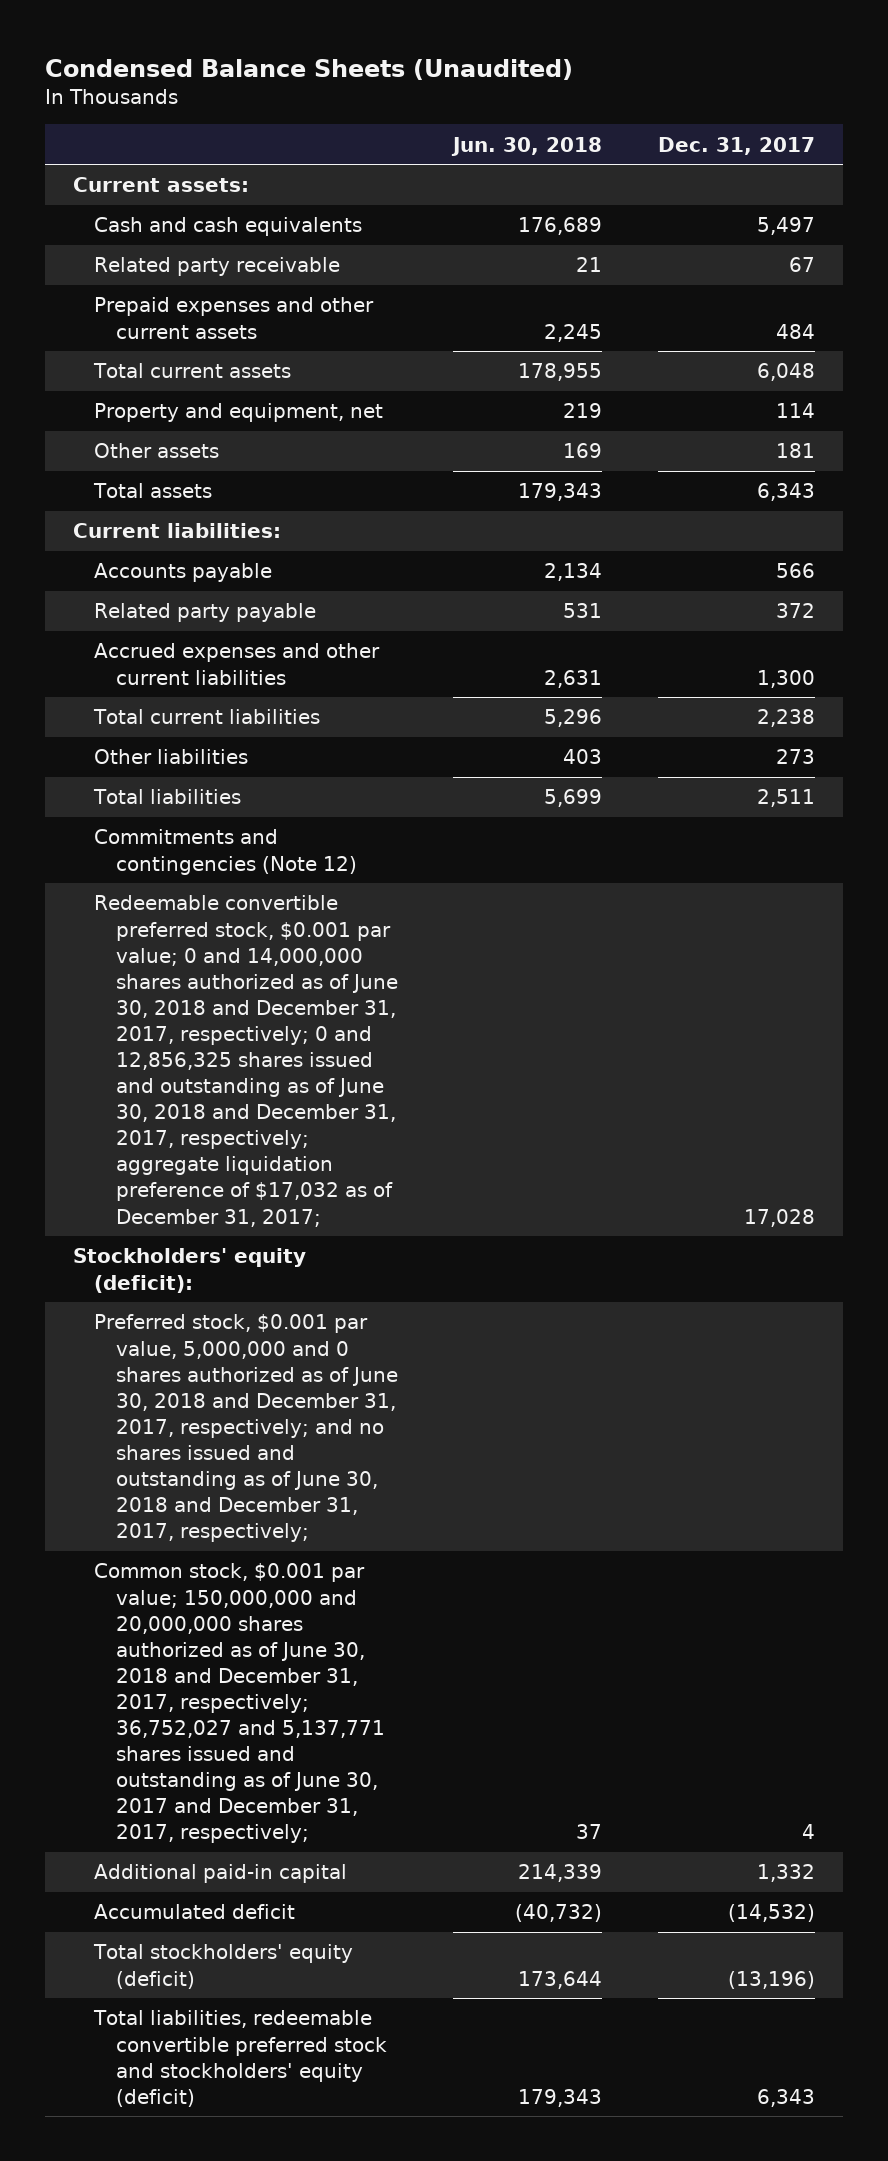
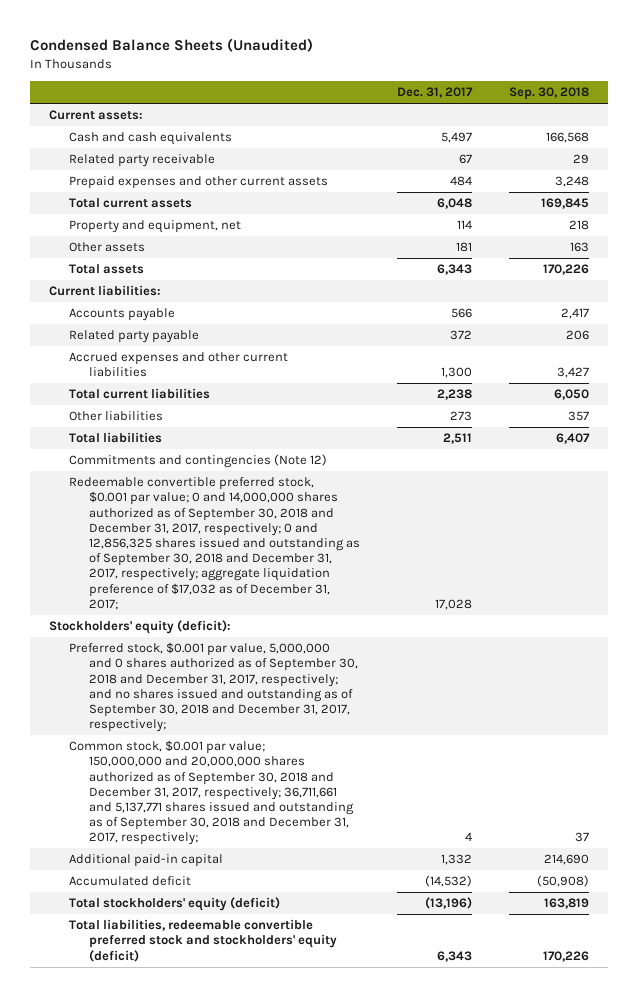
[451,136,603,156] Jun. 30, 2018 -> none
none -> [509,87,590,101] Sep. 30, 2018
[94,895,398,1227] Redeemable convertible preferred stock, $0.001 par value; 0 and 14,000,000 shares authorized as of June 30, 2018 and December 31, 2017, respectively; 0 and 12,856,325 shares issued and outstanding as of June 30, 2018 and December 31, 2017, respectively; aggregate liquidation preference of $17,032 as of December 31, 2017; -> [68,477,360,610] Redeemable convertible preferred stock, $0.001 par value; 0 and 14,000,000 shares authorized as of September 30, 2018 and December 31, 2017, respectively; 0 and 12,856,325 shares issued and outstanding as of September 30, 2018 and December 31, 2017, respectively; aggregate liquidation preference of $17,032 as of December 31, 2017;
[94,1314,398,1543] Preferred stock, $0.001 par value, 5,000,000 and 0 shares authorized as of June 30, 2018 and December 31, 2017, respectively; and no shares issued and outstanding as of June 30, 2018 and December 31, 2017, respectively; -> [68,642,358,733] Preferred stock, $0.001 par value, 5,000,000 and 0 shares authorized as of September 30, 2018 and December 31, 2017, respectively; and no shares issued and outstanding as of September 30, 2018 and December 31, 2017, respectively;
[94,1563,385,1844] Common stock, $0.001 par value; 150,000,000 and 20,000,000 shares authorized as of June 30, 2018 and December 31, 2017, respectively; 36,752,027 and 5,137,771 shares issued and outstanding as of June 30, 2017 and December 31, 2017, respectively; -> [68,740,354,846] Common stock, $0.001 par value; 150,000,000 and 20,000,000 shares authorized as of September 30, 2018 and December 31, 2017, respectively; 36,711,661 and 5,137,771 shares issued and outstanding as of September 30, 2018 and December 31, 2017, respectively;

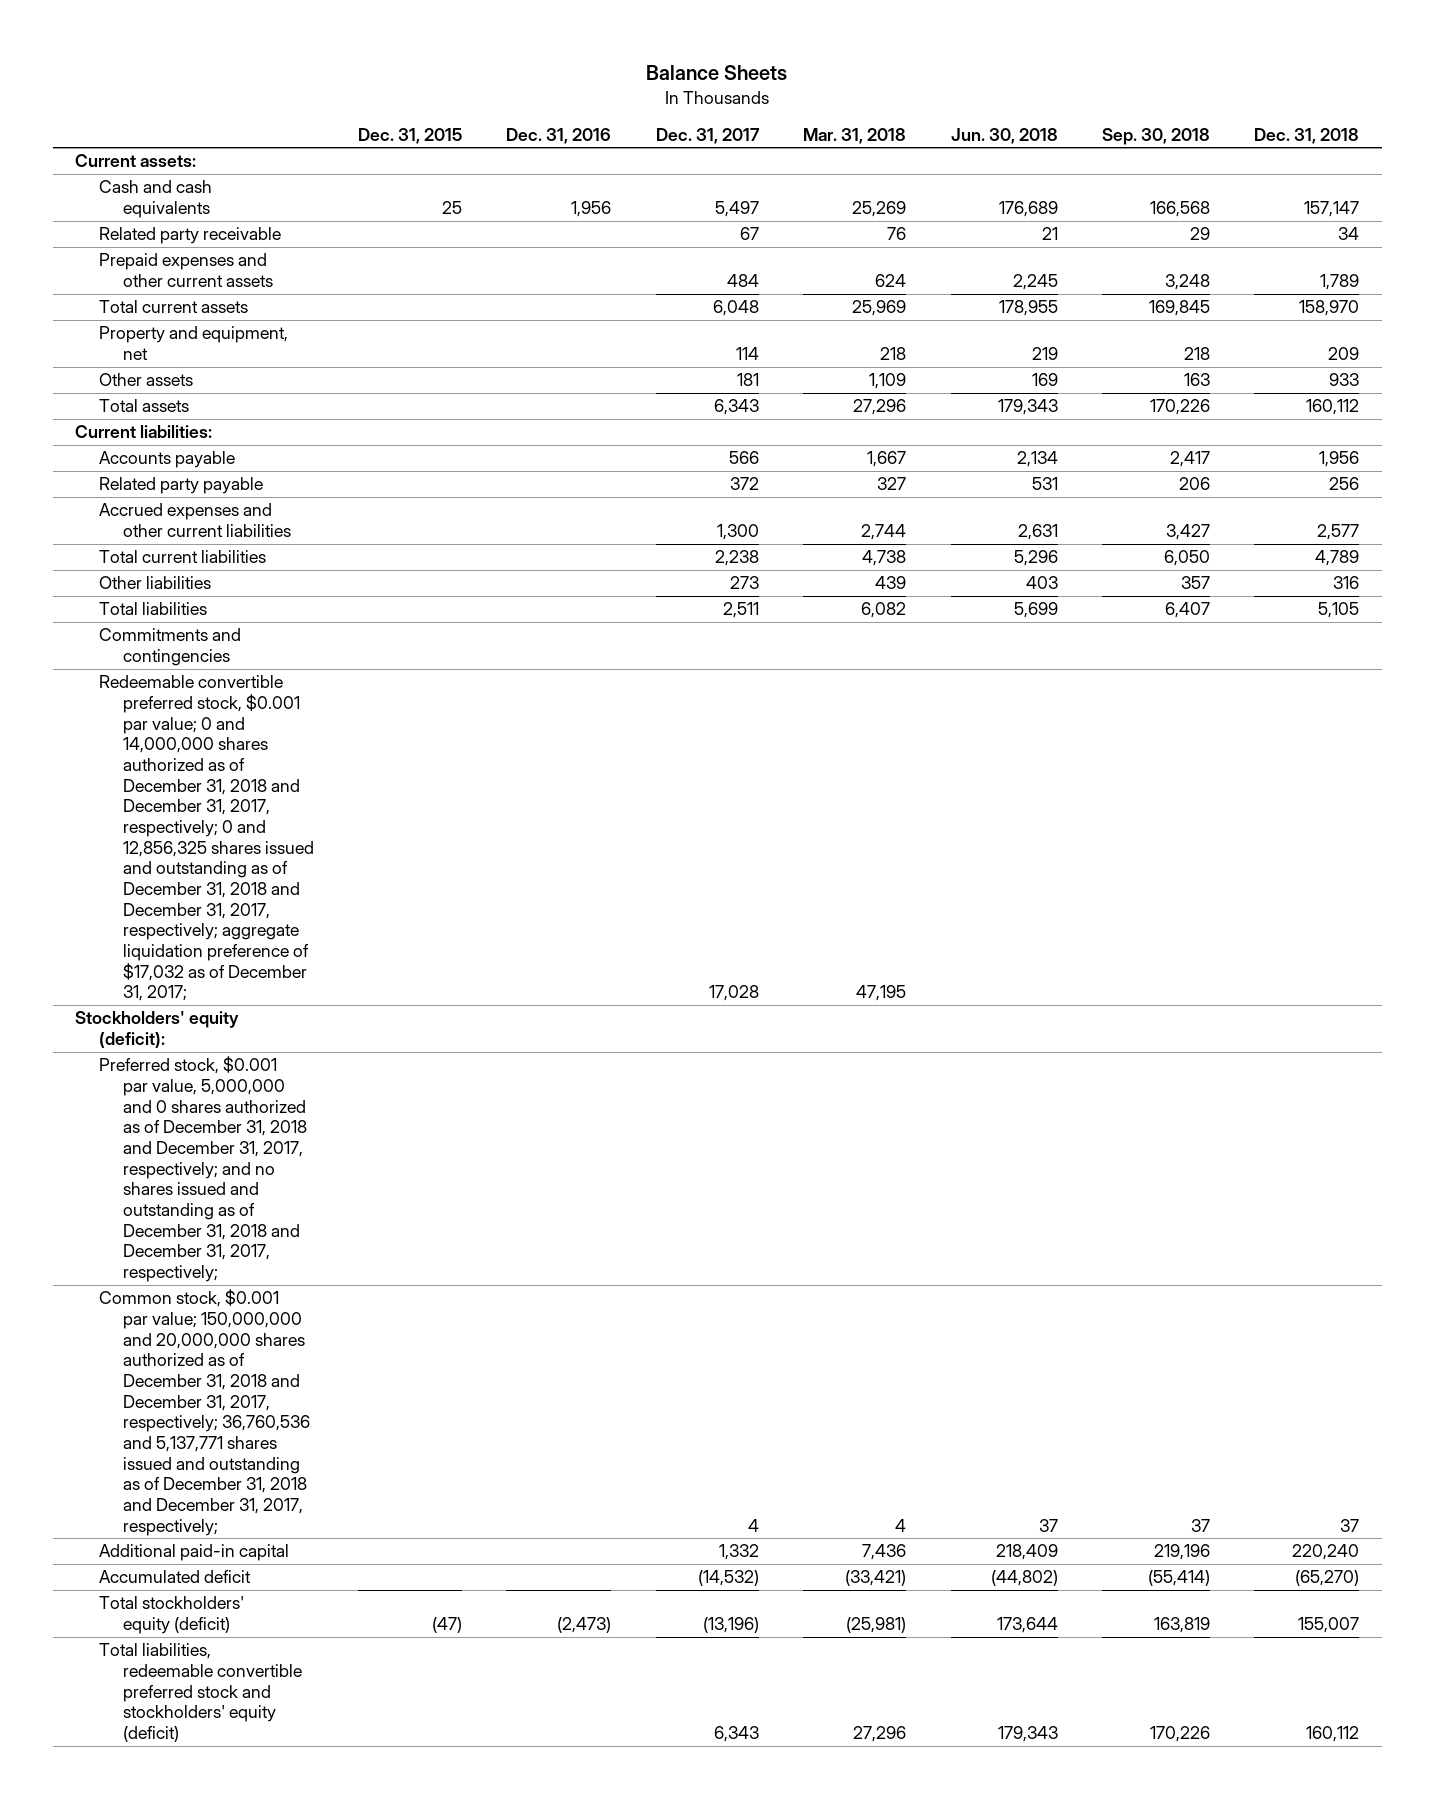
[29,38,313,53] Condensed Balance Sheets (Unaudited) -> [646,65,788,81] Balance Sheets
none -> [358,127,463,144] Dec. 31, 2015
none -> [506,127,612,144] Dec. 31, 2016
none -> [803,127,907,144] Mar. 31, 2018
none -> [950,127,1058,144] Jun. 30, 2018
none -> [1254,127,1360,144] Dec. 31, 2018
[68,454,327,469] Commitments and contingencies (Note 12) -> [98,628,241,667] Commitments and contingencies
[68,477,360,610] Redeemable convertible preferred stock, $0.001 par value; 0 and 14,000,000 shares authorized as of September 30, 2018 and December 31, 2017, respectively; 0 and 12,856,325 shares issued and outstanding as of September 30, 2018 and December 31, 2017, respectively; aggregate liquidation preference of $17,032 as of December 31, 2017; -> [98,675,314,1002] Redeemable convertible preferred stock, $0.001 par value; 0 and 14,000,000 shares authorized as of December 31, 2018 and December 31, 2017, respectively; 0 and 12,856,325 shares issued and outstanding as of December 31, 2018 and December 31, 2017, respectively; aggregate liquidation preference of $17,032 as of December 31, 2017;
[68,642,358,733] Preferred stock, $0.001 par value, 5,000,000 and 0 shares authorized as of September 30, 2018 and December 31, 2017, respectively; and no shares issued and outstanding as of September 30, 2018 and December 31, 2017, respectively; -> [98,1056,307,1283] Preferred stock, $0.001 par value, 5,000,000 and 0 shares authorized as of December 31, 2018 and December 31, 2017, respectively; and no shares issued and outstanding as of December 31, 2018 and December 31, 2017, respectively;
[68,740,354,846] Common stock, $0.001 par value; 150,000,000 and 20,000,000 shares authorized as of September 30, 2018 and December 31, 2017, respectively; 36,711,661 and 5,137,771 shares issued and outstanding as of September 30, 2018 and December 31, 2017, respectively; -> [98,1289,310,1536] Common stock, $0.001 par value; 150,000,000 and 20,000,000 shares authorized as of December 31, 2018 and December 31, 2017, respectively; 36,760,536 and 5,137,771 shares issued and outstanding as of December 31, 2018 and December 31, 2017, respectively;
[544,854,590,866] 214,690 -> [1154,1544,1211,1561] 219,196
[537,875,590,888] (50,908) -> [1148,1570,1211,1587] (55,414)

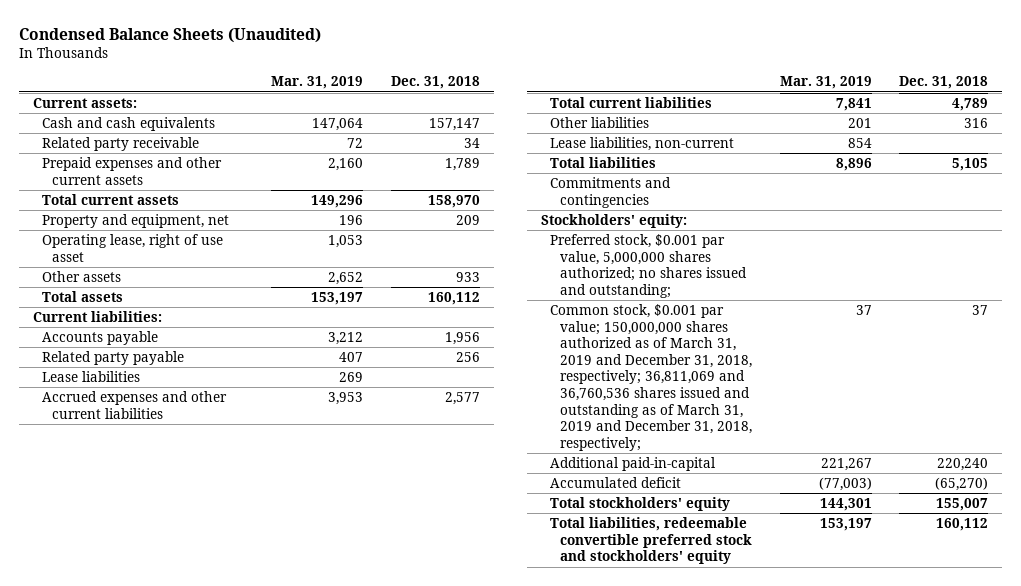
[646,65,788,81] Balance Sheets -> [18,27,321,43] Condensed Balance Sheets (Unaudited)
[358,127,463,144] Dec. 31, 2015 -> none
[506,127,612,144] Dec. 31, 2016 -> none
[655,127,760,144] Dec. 31, 2017 -> none
[803,127,907,144] Mar. 31, 2018 -> none
[950,127,1058,144] Jun. 30, 2018 -> none
[1102,127,1211,145] Sep. 30, 2018 -> none
none -> [271,76,364,90] Mar. 31, 2019
none -> [42,234,224,262] Operating lease, right of use asset
none -> [42,371,141,383] Lease liabilities
none -> [550,137,735,152] Lease liabilities, non-current
[98,675,314,1002] Redeemable convertible preferred stock, $0.001 par value; 0 and 14,000,000 shares authorized as of December 31, 2018 and December 31, 2017, respectively; 0 and 12,856,325 shares issued and outstanding as of December 31, 2018 and December 31, 2017, respectively; aggregate liquidation preference of $17,032 as of December 31, 2017; -> none
[74,1011,239,1049] Stockholders' equity (deficit): -> [540,214,687,229] Stockholders' equity:
[98,1056,307,1283] Preferred stock, $0.001 par value, 5,000,000 and 0 shares authorized as of December 31, 2018 and December 31, 2017, respectively; and no shares issued and outstanding as of December 31, 2018 and December 31, 2017, respectively; -> [550,234,748,298] Preferred stock, $0.001 par value, 5,000,000 shares authorized; no shares issued and outstanding;
[98,1289,310,1536] Common stock, $0.001 par value; 150,000,000 and 20,000,000 shares authorized as of December 31, 2018 and December 31, 2017, respectively; 36,760,536 and 5,137,771 shares issued and outstanding as of December 31, 2018 and December 31, 2017, respectively; -> [550,304,753,451] Common stock, $0.001 par value; 150,000,000 shares authorized as of March 31, 2019 and December 31, 2018, respectively; 36,811,069 and 36,760,536 shares issued and outstanding as of March 31, 2019 and December 31, 2018, respectively;
[98,1544,289,1562] Additional paid-in capital -> [550,457,717,472] Additional paid-in-capital
[98,1596,244,1635] Total stockholders' equity (deficit) -> [550,497,731,512] Total stockholders' equity
[98,1643,302,1743] Total liabilities, redeemable convertible preferred stock and stockholders' equity (deficit) -> [550,517,753,565] Total liabilities, redeemable convertible preferred stock and stockholders' equity

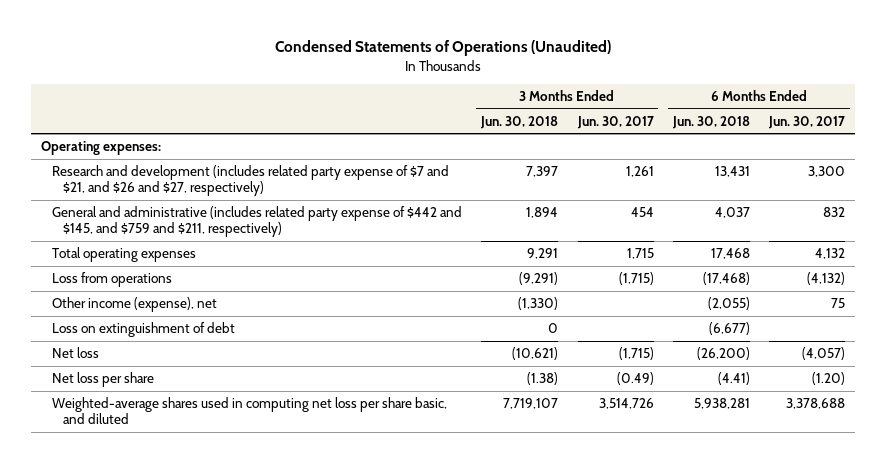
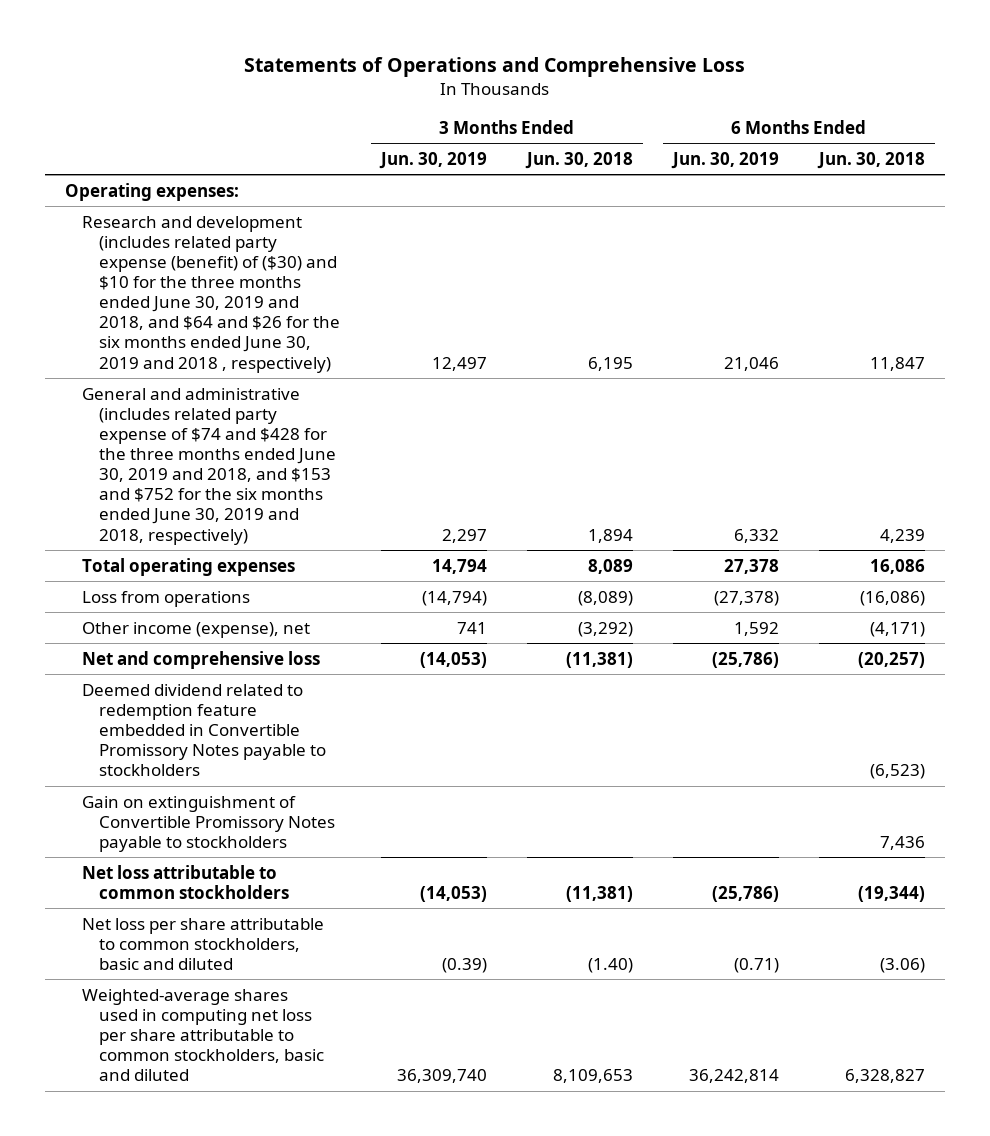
[274,40,611,57] Condensed Statements of Operations (Unaudited) -> [244,56,746,77] Statements of Operations and Comprehensive Loss
[576,115,654,129] Jun. 30, 2017 -> none
[768,115,846,129] Jun. 30, 2017 -> none
none -> [378,151,487,169] Jun. 30, 2019
none -> [670,151,779,169] Jun. 30, 2019
[52,322,236,338] Loss on extinguishment of debt -> none
[52,165,450,197] Research and development (includes related party expense of $7 and $21, and $26 and $27, respectively) -> [82,215,341,373] Research and development (includes related party expense (benefit) of ($30) and $10 for the three months ended June 30, 2019 and 2018, and $64 and $26 for the six months ended June 30, 2019 and 2018 , respectively)
[526,166,559,178] 7,397 -> [587,356,633,371] 6,195
[714,166,750,178] 13,431 -> [869,356,925,371] 11,847
[52,206,463,238] General and administrative (includes related party expense of $442 and $145, and $759 and $211, respectively) -> [82,387,337,545] General and administrative (includes related party expense of $74 and $428 for the three months ended June 30, 2019 and 2018, and $153 and $752 for the six months ended June 30, 2019 and 2018, respectively)
[714,207,750,219] 4,037 -> [879,528,925,543] 4,239
[527,248,559,260] 9,291 -> [587,558,633,574] 8,089
[710,248,750,260] 17,468 -> [869,558,925,574] 16,086
[519,272,559,286] (9,291) -> [577,590,633,606] (8,089)
[702,272,750,286] (17,468) -> [859,590,925,606] (16,086)
[518,297,559,311] (1,330) -> [577,621,633,637] (3,292)
[707,297,750,311] (2,055) -> [869,621,925,637] (4,171)
[52,347,100,359] Net loss -> [82,650,321,669] Net and comprehensive loss
[512,347,559,361] (10,621) -> [565,651,633,668] (11,381)
[696,347,750,361] (26,200) -> [857,651,925,668] (20,257)
none -> [82,683,327,777] Deemed dividend related to redemption feature embedded in Convertible Promissory Notes payable to stockholders
none -> [82,795,336,852] Gain on extinguishment of Convertible Promissory Notes payable to stockholders
none -> [82,864,290,899] Net loss attributable to common stockholders
[52,372,155,388] Net loss per share -> [82,917,325,970] Net loss per share attributable to common stockholders, basic and diluted
[527,372,559,386] (1.38) -> [587,957,633,973] (1.40)
[717,372,750,386] (4.41) -> [879,957,925,973] (3.06)
[52,397,448,425] Weighted-average shares used in computing net loss per share basic, and diluted -> [82,988,325,1082] Weighted-average shares used in computing net loss per share attributable to common stockholders, basic and diluted
[503,398,559,410] 7,719,107 -> [552,1069,633,1084] 8,109,653
[693,398,750,410] 5,938,281 -> [844,1069,925,1084] 6,328,827

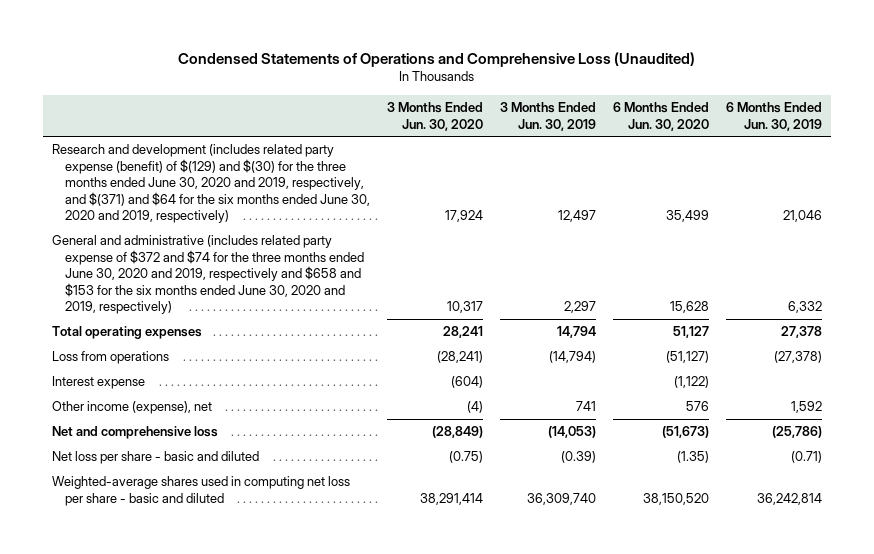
[244,56,746,77] Statements of Operations and Comprehensive Loss -> [177,51,695,67] Condensed Statements of Operations and Comprehensive Loss (Unaudited)
[524,151,633,169] Jun. 30, 2018 -> none
[816,151,925,169] Jun. 30, 2018 -> none
none -> [386,102,483,131] 3 Months Ended Jun. 30, 2020
none -> [612,102,709,131] 6 Months Ended Jun. 30, 2020
[65,182,240,201] Operating expenses: -> none
[82,215,341,373] Research and development (includes related party expense (benefit) of ($30) and $10 for the three months ended June 30, 2019 and 2018, and $64 and $26 for the six months ended June 30, 2019 and 2018 , respectively) -> [51,144,370,224] Research and development (includes related party expense (benefit) of $(129) and $(30) for the three months ended June 30, 2020 and 2019, respectively, and $(371) and $64 for the six months ended June 30, 2020 and 2019, respectively)
[82,387,337,545] General and administrative (includes related party expense of $74 and $428 for the three months ended June 30, 2019 and 2018, and $153 and $752 for the six months ended June 30, 2019 and 2018, respectively) -> [51,235,364,315] General and administrative (includes related party expense of $372 and $74 for the three months ended June 30, 2020 and 2019, respectively and $658 and $153 for the six months ended June 30, 2020 and 2019, respectively)
none -> [51,376,145,390] Interest expense
[82,683,327,777] Deemed dividend related to redemption feature embedded in Convertible Promissory Notes payable to stockholders -> none
[82,795,336,852] Gain on extinguishment of Convertible Promissory Notes payable to stockholders -> none
[82,864,290,899] Net loss attributable to common stockholders -> none
[82,917,325,970] Net loss per share attributable to common stockholders, basic and diluted -> [51,451,259,465] Net loss per share - basic and diluted
[82,988,325,1082] Weighted-average shares used in computing net loss per share attributable to common stockholders, basic and diluted -> [51,476,350,506] Weighted-average shares used in computing net loss per share - basic and diluted

